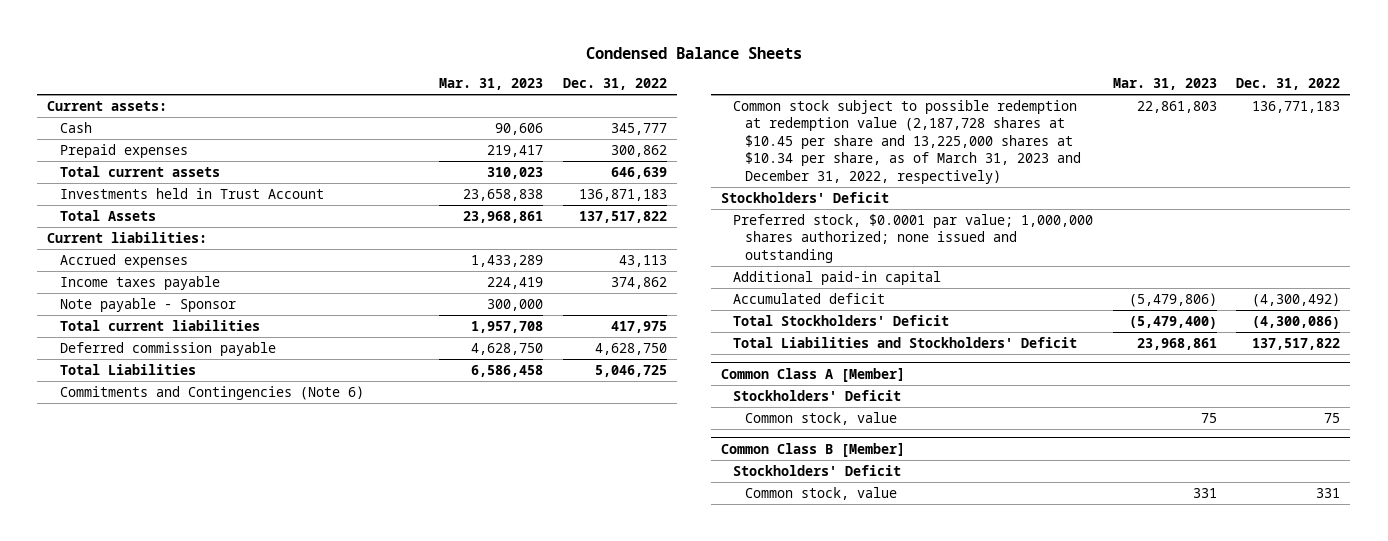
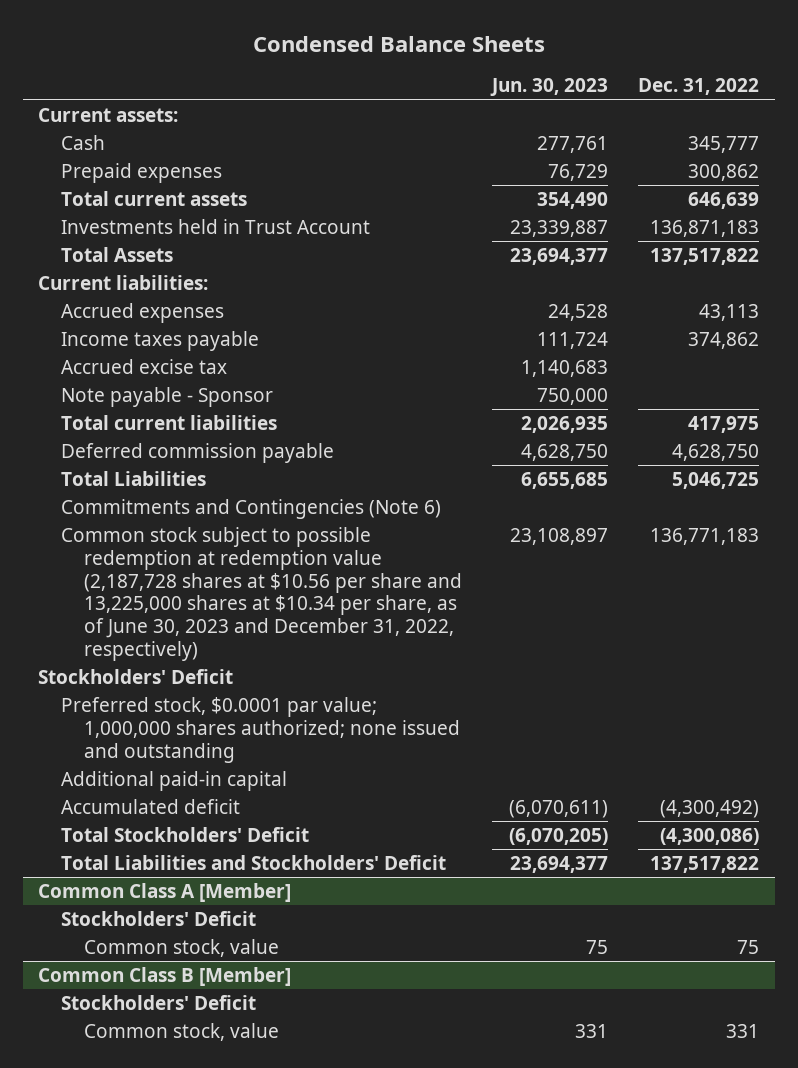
[439,78,544,91] Mar. 31, 2023 -> none
none -> [490,78,609,97] Jun. 30, 2023
none -> [61,359,228,375] Accrued excise tax
[732,100,1082,184] Common stock subject to possible redemption at redemption value (2,187,728 shares at $10.45 per share and 13,225,000 shares at $10.34 per share, as of March 31, 2023 and December 31, 2022, respectively) -> [61,527,463,662] Common stock subject to possible redemption at redemption value (2,187,728 shares at $10.56 per share and 13,225,000 shares at $10.34 per share, as of June 30, 2023 and December 31, 2022, respectively)

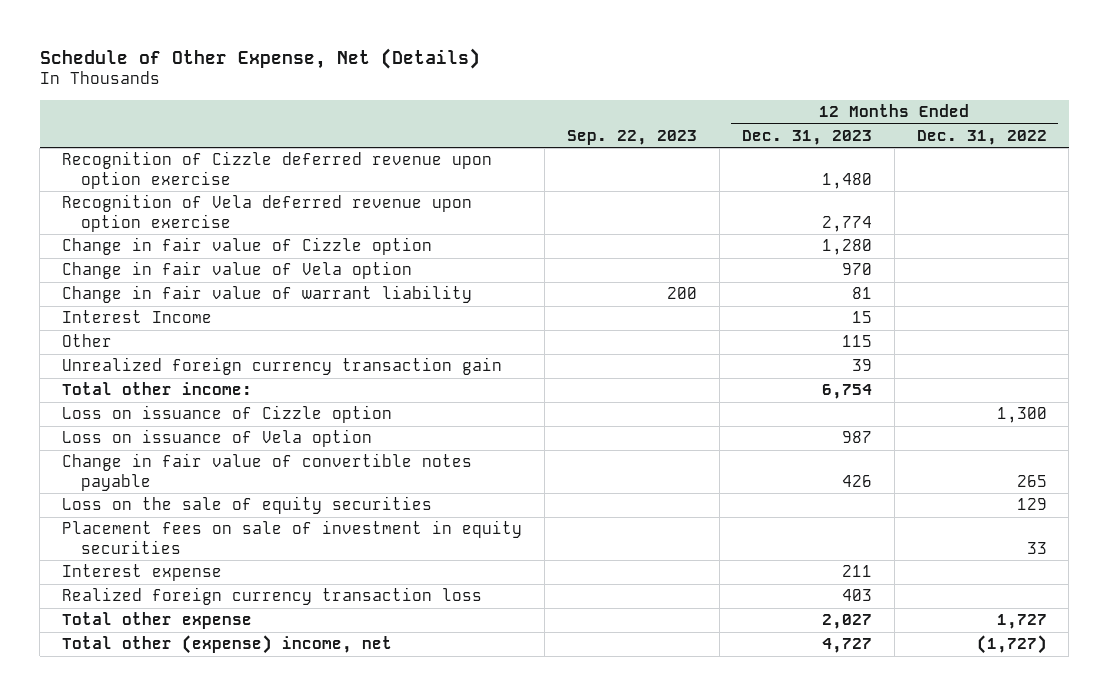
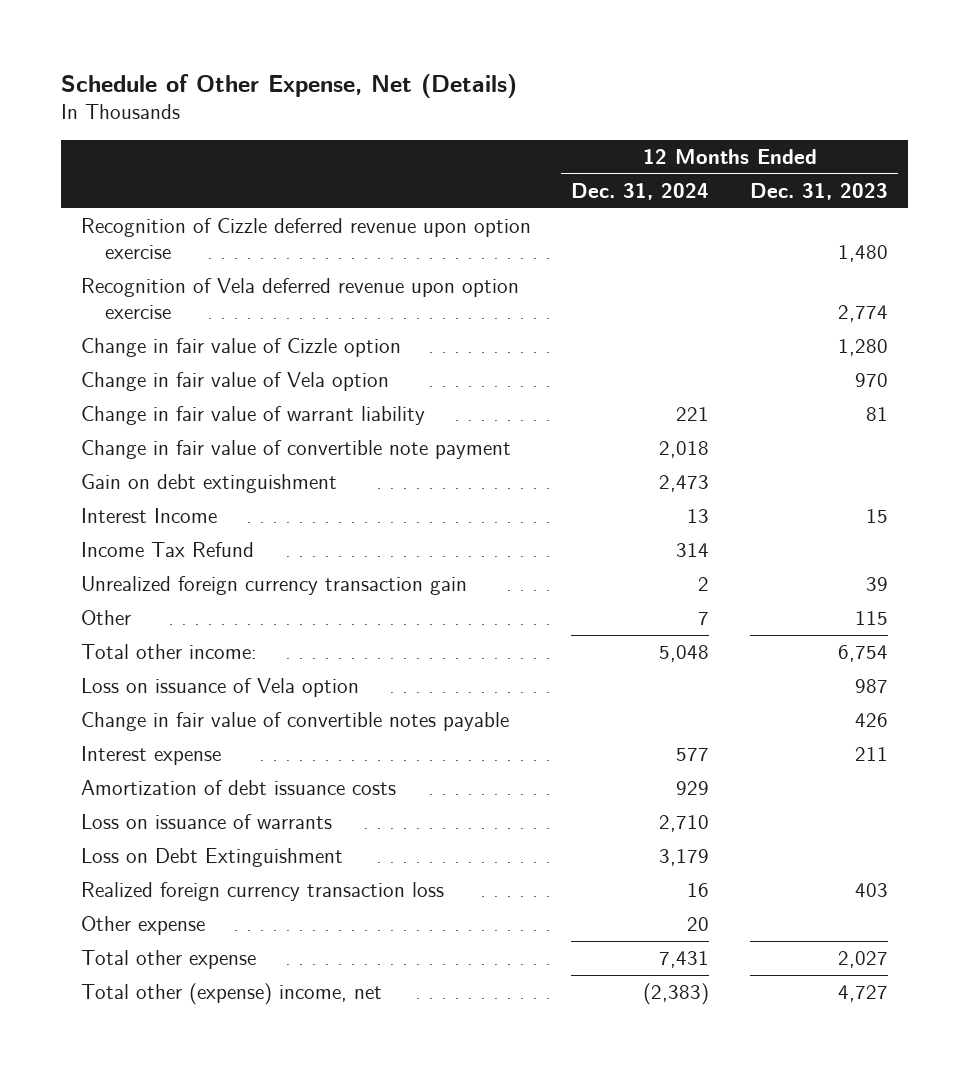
[567,129,698,145] Sep. 22, 2023 -> none
[916,129,1047,145] Dec. 31, 2022 -> none
none -> [571,182,710,200] Dec. 31, 2024
none -> [80,440,511,460] Change in fair value of convertible note payment
none -> [80,474,337,494] Gain on debt extinguishment
none -> [80,542,254,558] Income Tax Refund
[62,334,113,348] Other -> [80,610,131,626] Other
[62,405,393,424] Loss on issuance of Cizzle option -> none
[62,496,433,515] Loss on the sale of equity securities -> none
[62,520,523,554] Placement fees on sale of investment in equity securities -> none
none -> [80,780,396,796] Amortization of debt issuance costs
none -> [80,814,332,830] Loss on issuance of warrants
none -> [80,848,343,868] Loss on Debt Extinguishment
none -> [80,916,205,936] Other expense

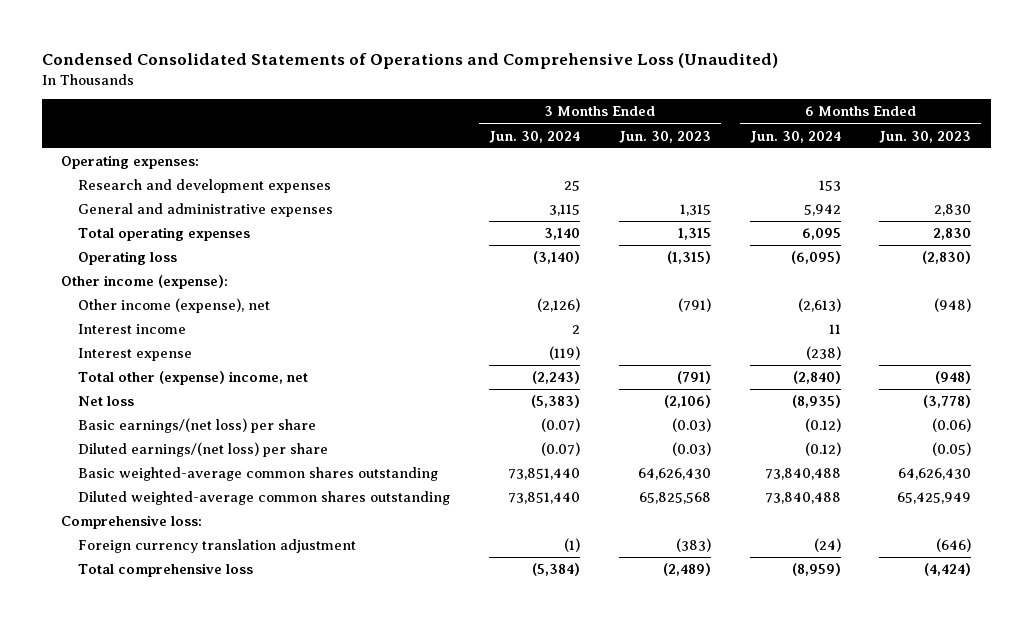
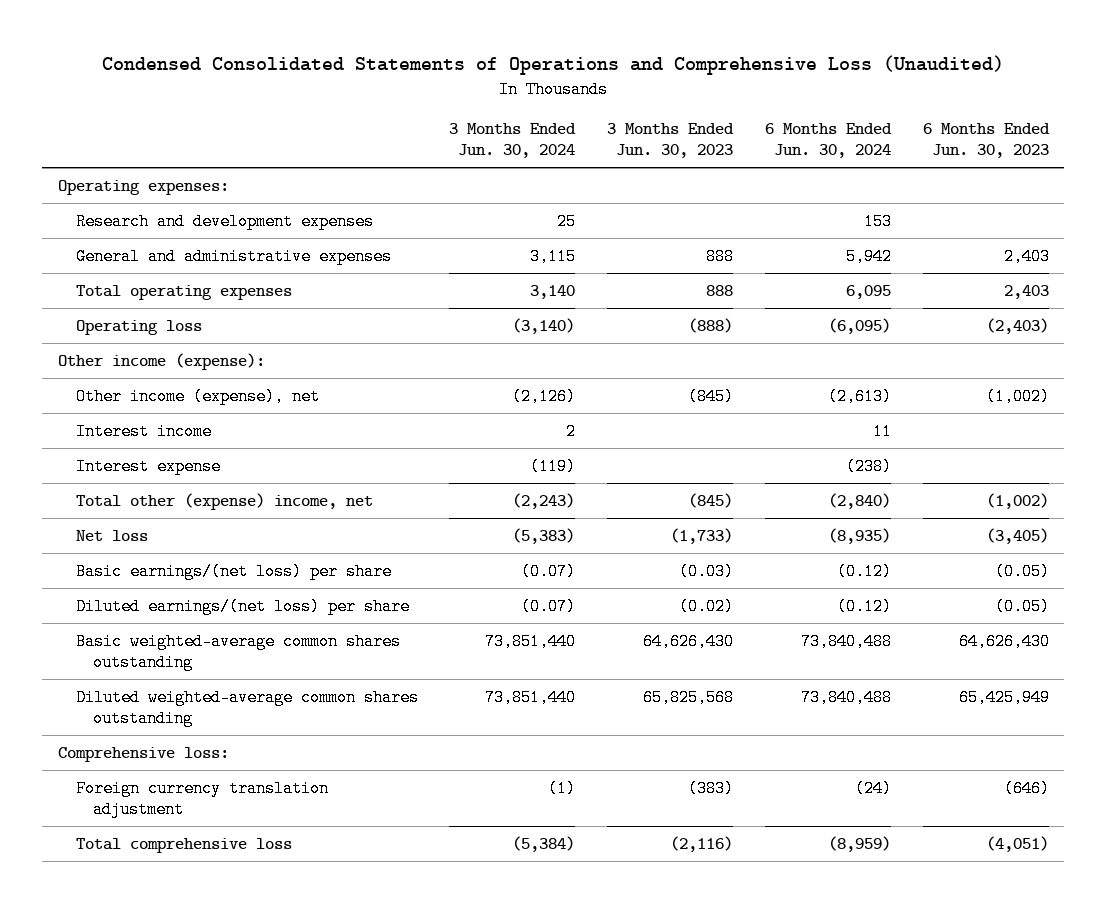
[679,204,711,217] 1,315 -> [706,247,735,265] 888
[934,204,972,217] 2,830 -> [1003,247,1050,265] 2,403
[677,228,711,241] 1,315 -> [706,284,734,296] 888
[933,228,972,241] 2,830 -> [1003,284,1049,299] 2,403
[666,251,711,265] (1,315) -> [688,317,734,333] (888)
[922,251,972,265] (2,830) -> [985,317,1049,334] (2,403)
[677,298,711,313] (791) -> [688,387,735,405] (845)
[934,298,972,313] (948) -> [985,387,1050,405] (1,002)
[676,371,711,385] (791) -> [688,492,734,508] (845)
[935,371,972,385] (948) -> [985,492,1049,509] (1,002)
[663,395,711,409] (2,106) -> [670,527,734,544] (1,733)
[923,395,972,409] (3,778) -> [985,527,1049,544] (3,405)
[932,418,972,433] (0.06) -> [994,562,1050,580] (0.05)
[671,442,711,457] (0.03) -> [679,597,735,615] (0.02)
[662,563,711,577] (2,489) -> [670,835,734,852] (2,116)
[924,563,972,577] (4,424) -> [985,835,1049,852] (4,051)

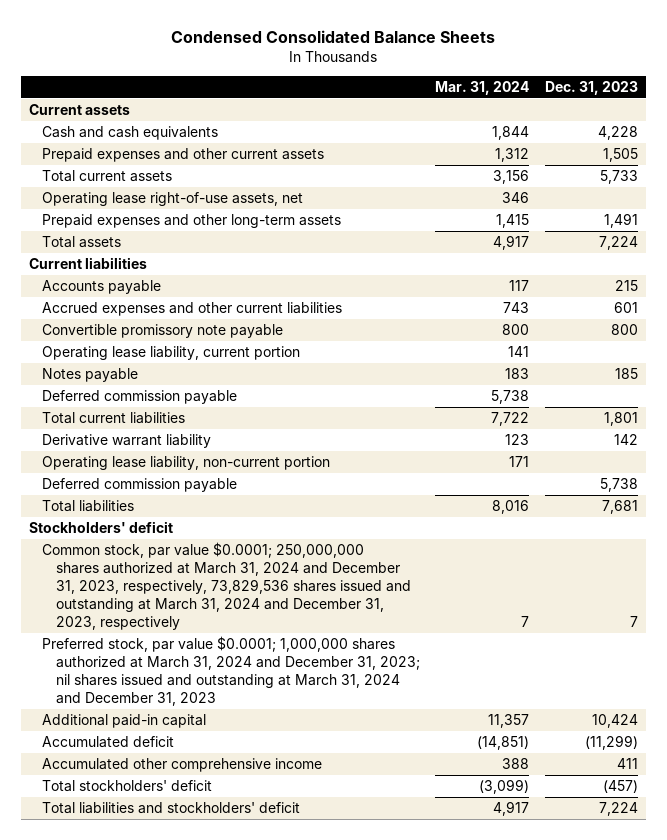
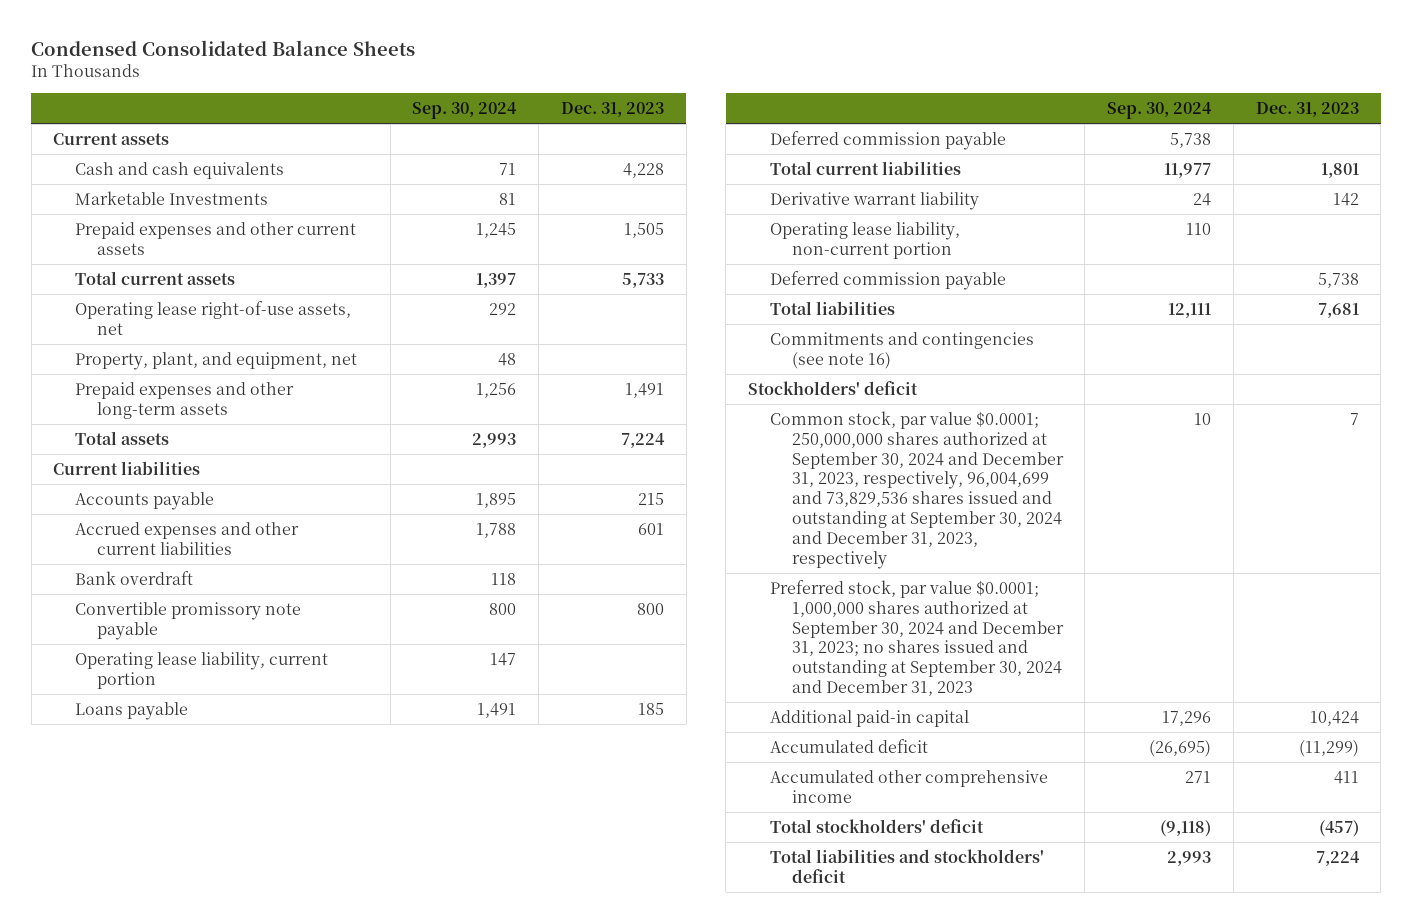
[435,80,530,95] Mar. 31, 2024 -> none
none -> [412,102,518,120] Sep. 30, 2024
none -> [75,190,269,205] Marketable Investments
none -> [75,351,358,370] Property, plant, and equipment, net
none -> [75,570,194,585] Bank overdraft
[42,368,139,383] Notes payable -> [75,701,189,720] Loans payable
none -> [769,331,1034,369] Commitments and contingencies (see note 16)
[42,542,411,631] Common stock, par value $0.0001; 250,000,000 shares authorized at March 31, 2024 and December 31, 2023, respectively, 73,829,536 shares issued and outstanding at March 31, 2024 and December 31, 2023, respectively -> [769,410,1064,569] Common stock, par value $0.0001; 250,000,000 shares authorized at September 30, 2024 and December 31, 2023, respectively, 96,004,699 and 73,829,536 shares issued and outstanding at September 30, 2024 and December 31, 2023, respectively
[42,636,420,707] Preferred stock, par value $0.0001; 1,000,000 shares authorized at March 31, 2024 and December 31, 2023; nil shares issued and outstanding at March 31, 2024 and December 31, 2023 -> [769,579,1064,697] Preferred stock, par value $0.0001; 1,000,000 shares authorized at September 30, 2024 and December 31, 2023; no shares issued and outstanding at September 30, 2024 and December 31, 2023

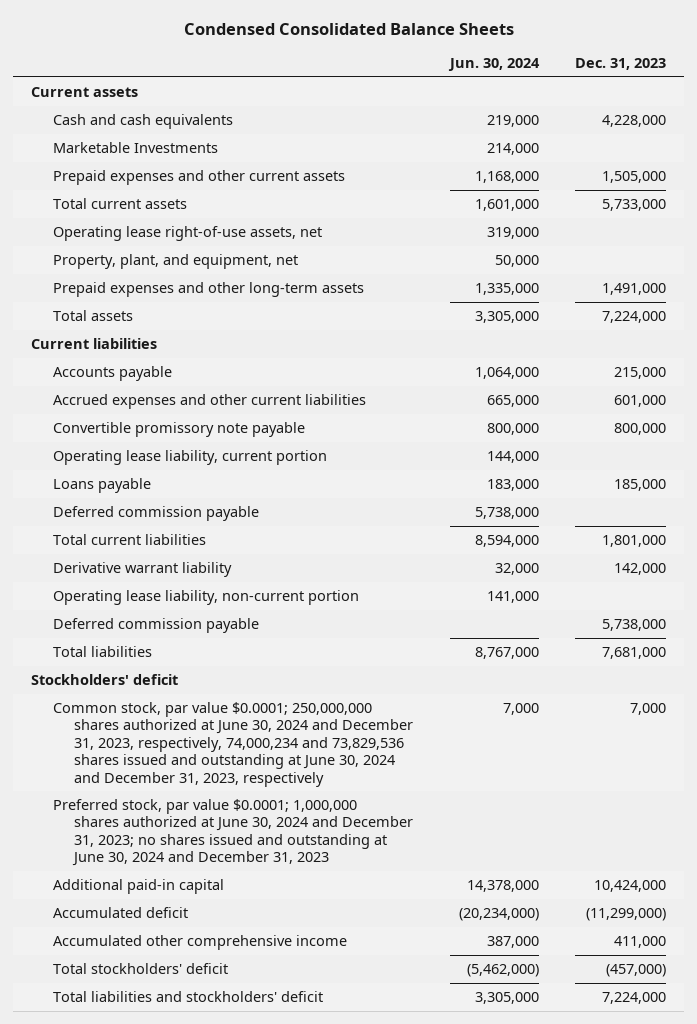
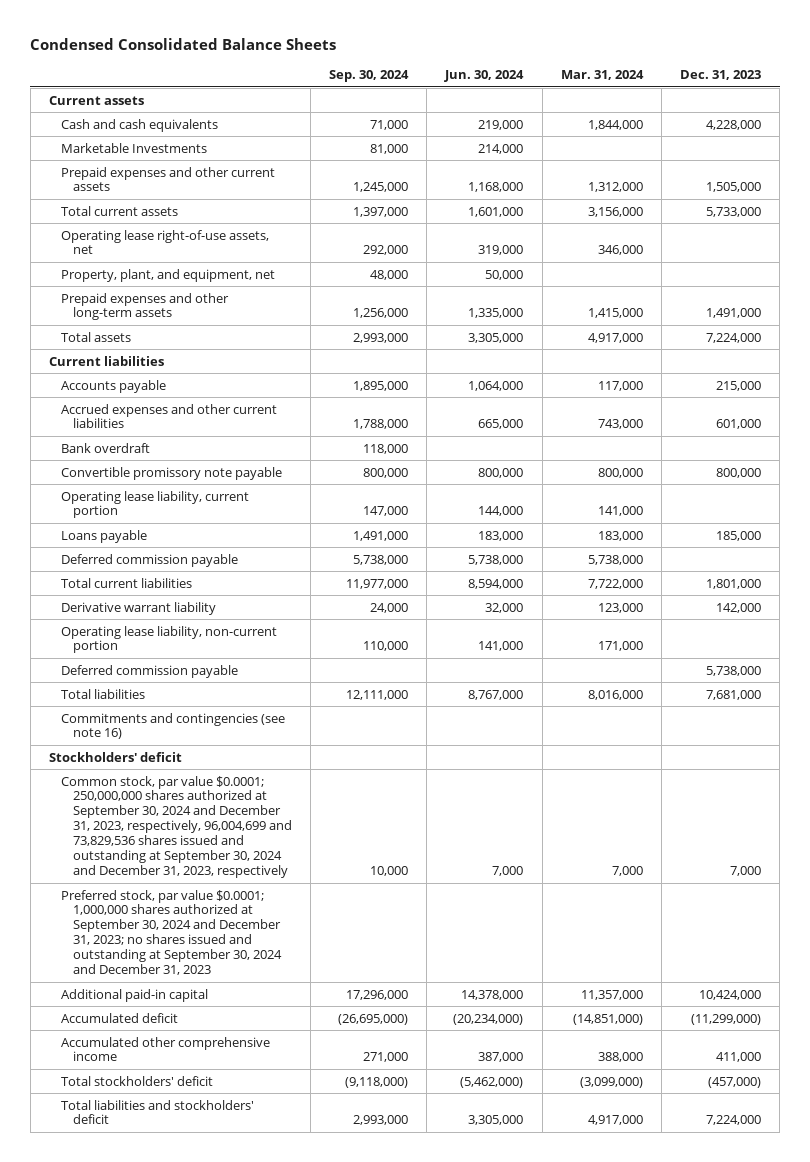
none -> [329,70,410,83] Sep. 30, 2024
none -> [560,70,644,81] Mar. 31, 2024
none -> [60,442,150,453] Bank overdraft
none -> [60,712,285,740] Commitments and contingencies (see note 16)
[52,701,414,787] Common stock, par value $0.0001; 250,000,000 shares authorized at June 30, 2024 and December 31, 2023, respectively, 74,000,234 and 73,829,536 shares issued and outstanding at June 30, 2024 and December 31, 2023, respectively -> [60,775,292,878] Common stock, par value $0.0001; 250,000,000 shares authorized at September 30, 2024 and December 31, 2023, respectively, 96,004,699 and 73,829,536 shares issued and outstanding at September 30, 2024 and December 31, 2023, respectively
[52,798,414,867] Preferred stock, par value $0.0001; 1,000,000 shares authorized at June 30, 2024 and December 31, 2023; no shares issued and outstanding at June 30, 2024 and December 31, 2023 -> [60,889,282,976] Preferred stock, par value $0.0001; 1,000,000 shares authorized at September 30, 2024 and December 31, 2023; no shares issued and outstanding at September 30, 2024 and December 31, 2023

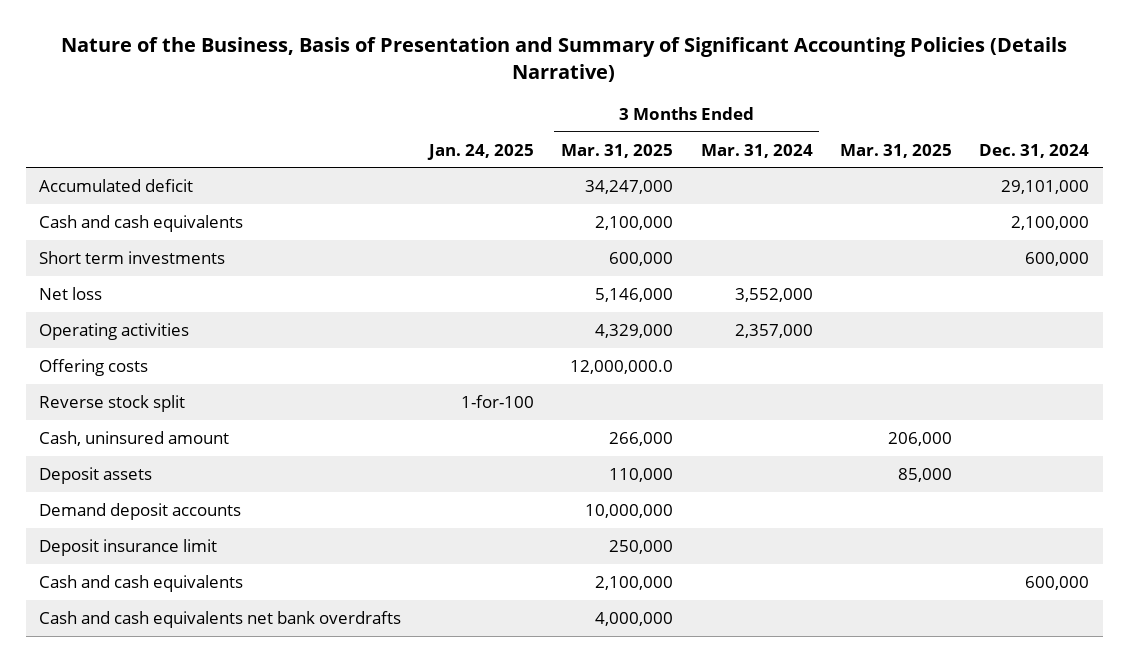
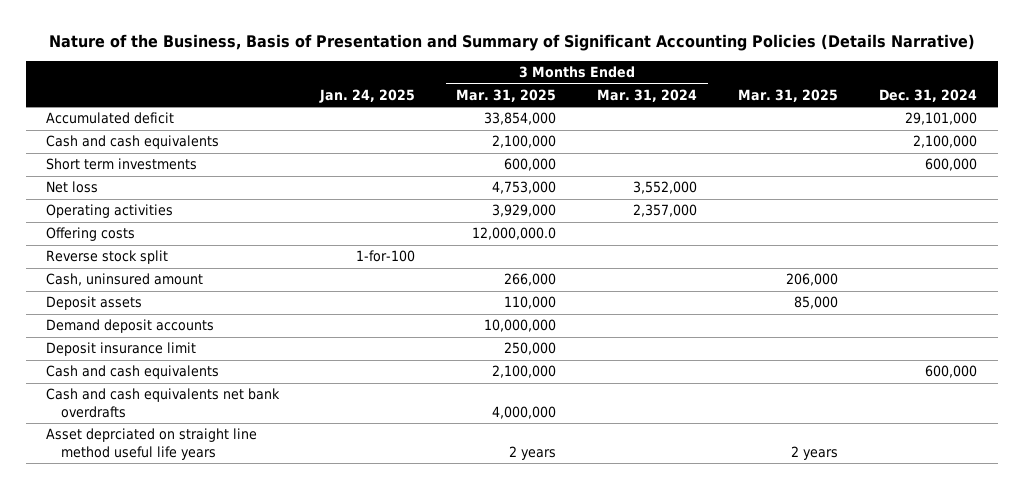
[585,179,674,194] 34,247,000 -> [484,112,557,126] 33,854,000
[595,287,674,302] 5,146,000 -> [492,181,557,195] 4,753,000
[595,323,674,338] 4,329,000 -> [492,204,557,218] 3,929,000
none -> [46,428,258,460] Asset deprciated on straight line method useful life years

